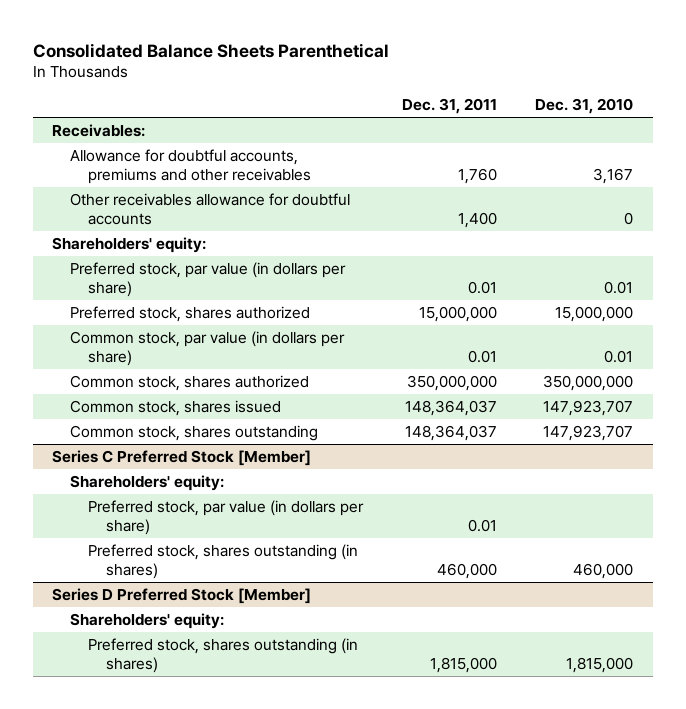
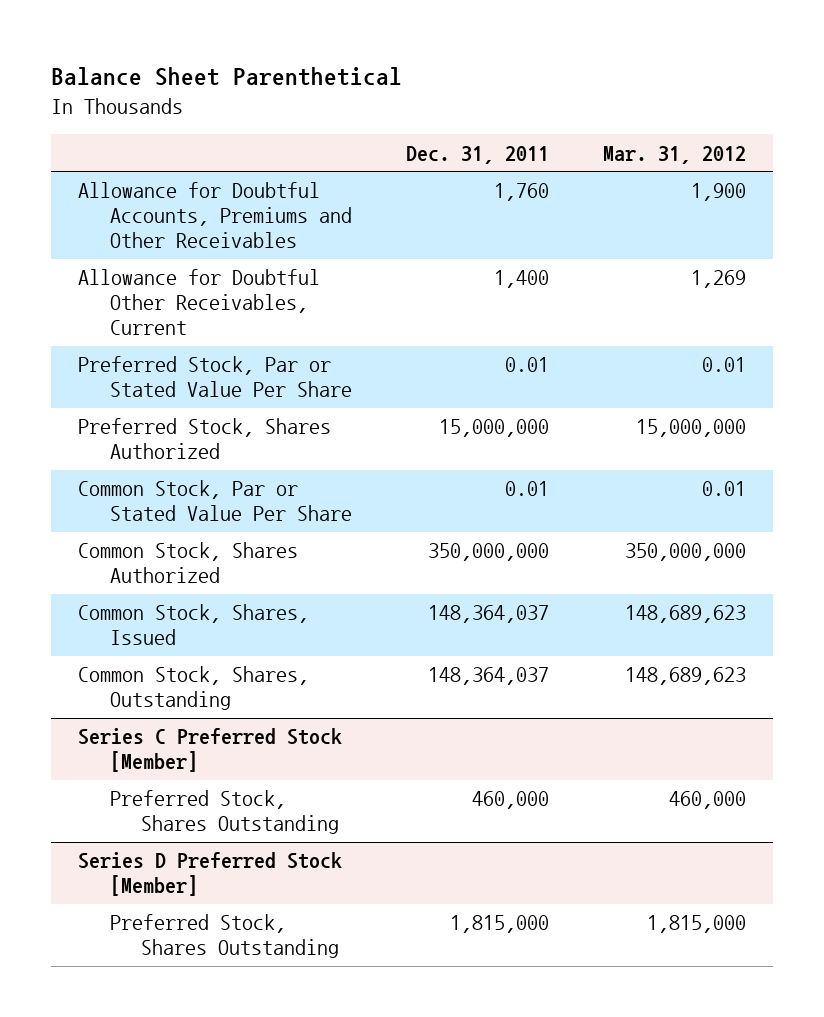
[32,42,389,58] Consolidated Balance Sheets Parenthetical -> [50,67,402,87] Balance Sheet Parenthetical
[535,98,634,115] Dec. 31, 2010 -> none
none -> [603,145,747,164] Mar. 31, 2012
[52,123,146,137] Receivables: -> none
[52,236,207,253] Shareholders' equity: -> none
[70,148,312,185] Allowance for doubtful accounts, premiums and other receivables -> [78,182,352,249] Allowance for Doubtful Accounts, Premiums and Other Receivables
[70,192,351,226] Other receivables allowance for doubtful accounts -> [78,269,321,336] Allowance for Doubtful Other Receivables, Current
[70,261,347,298] Preferred stock, par value (in dollars per share) -> [78,356,352,398] Preferred Stock, Par or Stated Value Per Share
[70,305,311,322] Preferred stock, shares authorized -> [78,418,332,460] Preferred Stock, Shares Authorized
[70,330,346,367] Common stock, par value (in dollars per share) -> [78,480,352,522] Common Stock, Par or Stated Value Per Share
[70,374,310,391] Common stock, shares authorized -> [78,542,299,584] Common Stock, Shares Authorized
[70,399,282,416] Common stock, shares issued -> [78,604,310,646] Common Stock, Shares, Issued
[70,424,319,441] Common stock, shares outstanding -> [78,666,310,711] Common Stock, Shares, Outstanding
[70,474,225,491] Shareholders' equity: -> none
[88,499,365,536] Preferred stock, par value (in dollars per share) -> none
[88,543,359,580] Preferred stock, shares outstanding (in shares) -> [109,790,340,835] Preferred Stock, Shares Outstanding
[70,612,225,629] Shareholders' equity: -> none
[88,637,359,674] Preferred stock, shares outstanding (in shares) -> [109,914,340,959] Preferred Stock, Shares Outstanding

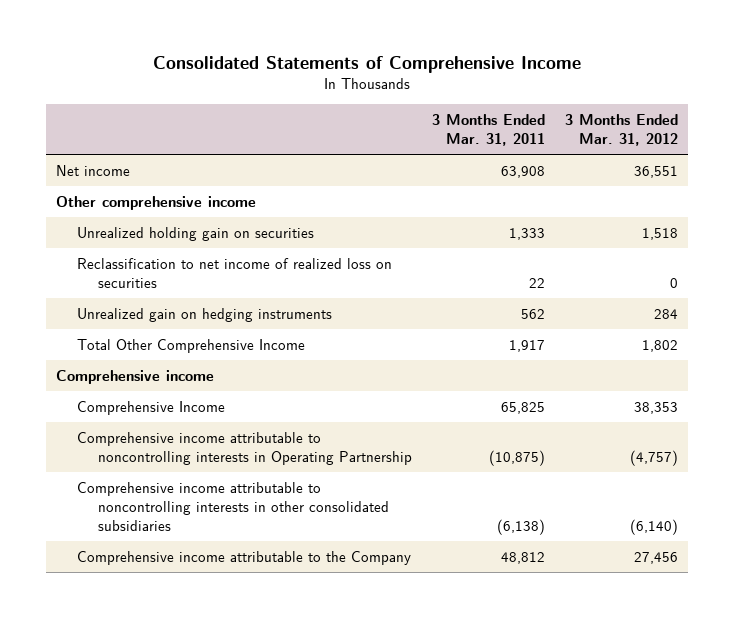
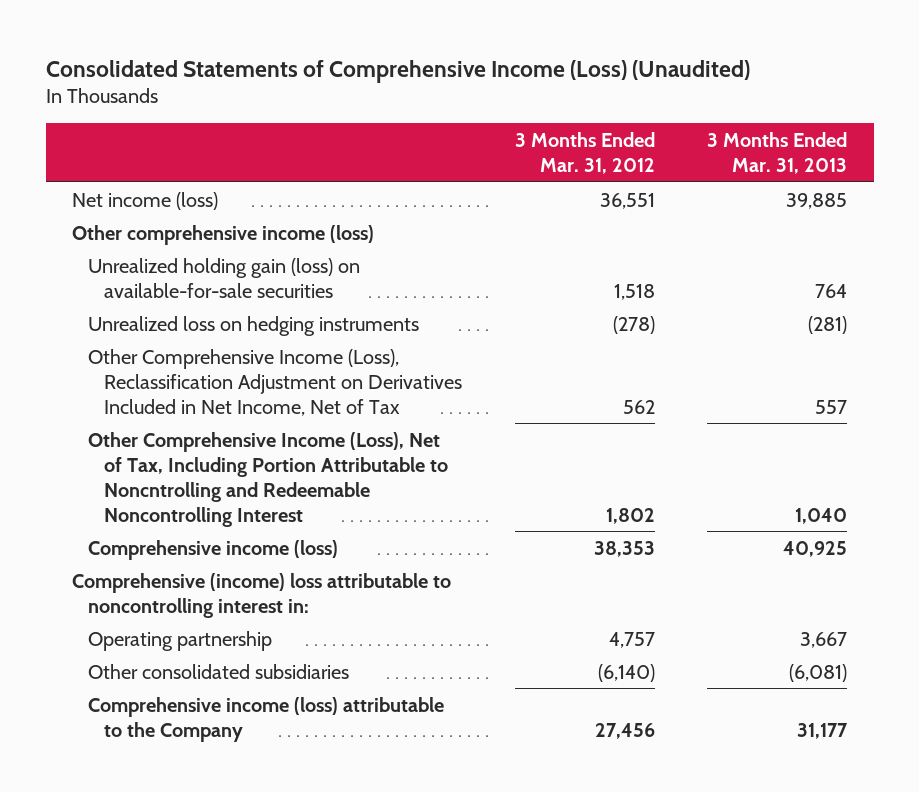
[152,55,581,73] Consolidated Statements of Comprehensive Income -> [45,59,750,83] Consolidated Statements of Comprehensive Income (Loss) (Unaudited)
[432,114,546,147] 3 Months Ended Mar. 31, 2011 -> none
none -> [707,131,848,175] 3 Months Ended Mar. 31, 2013
[77,257,393,288] Reclassification to net income of realized loss on securities -> none
[55,369,214,384] Comprehensive income -> none
[55,164,130,176] Net income -> [71,191,218,210] Net income (loss)
[55,195,256,210] Other comprehensive income -> [71,224,374,245] Other comprehensive income (loss)
[77,226,315,241] Unrealized holding gain on securities -> [88,257,361,298] Unrealized holding gain (loss) on available-for-sale securities
[77,307,333,322] Unrealized gain on hedging instruments -> [88,315,420,336] Unrealized loss on hedging instruments
[654,308,679,319] 284 -> [612,315,655,334] (278)
none -> [88,348,463,416] Other Comprehensive Income (Loss), Reclassification Adjustment on Derivatives Included in Net Income, Net of Tax
[77,338,306,353] Total Other Comprehensive Income -> [88,431,449,527] Other Comprehensive Income (Loss), Net of Tax, Including Portion Attributable to Noncntrolling and Redeemable Noncontrolling Interest
[77,400,226,415] Comprehensive Income -> [88,539,339,560] Comprehensive income (loss)
none -> [71,572,451,618] Comprehensive (income) loss attributable to noncontrolling interest in:
[77,431,413,465] Comprehensive income attributable to noncontrolling interests in Operating Partnership -> [88,630,273,651] Operating partnership
[630,449,679,466] (4,757) -> [608,631,655,648] 4,757
[77,481,390,532] Comprehensive income attributable to noncontrolling interests in other consolidated subsidiaries -> [88,663,350,679] Other consolidated subsidiaries
[77,550,412,565] Comprehensive income attributable to the Company -> [88,696,445,742] Comprehensive income (loss) attributable to the Company

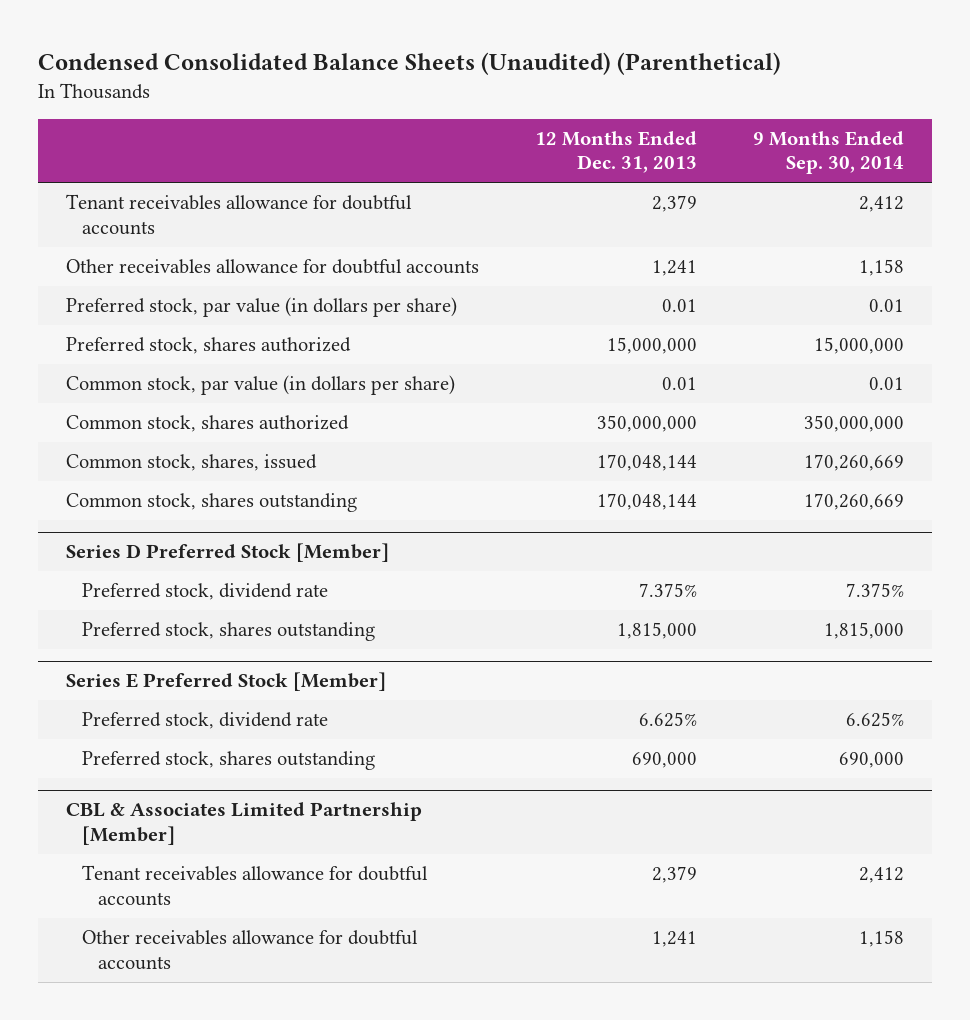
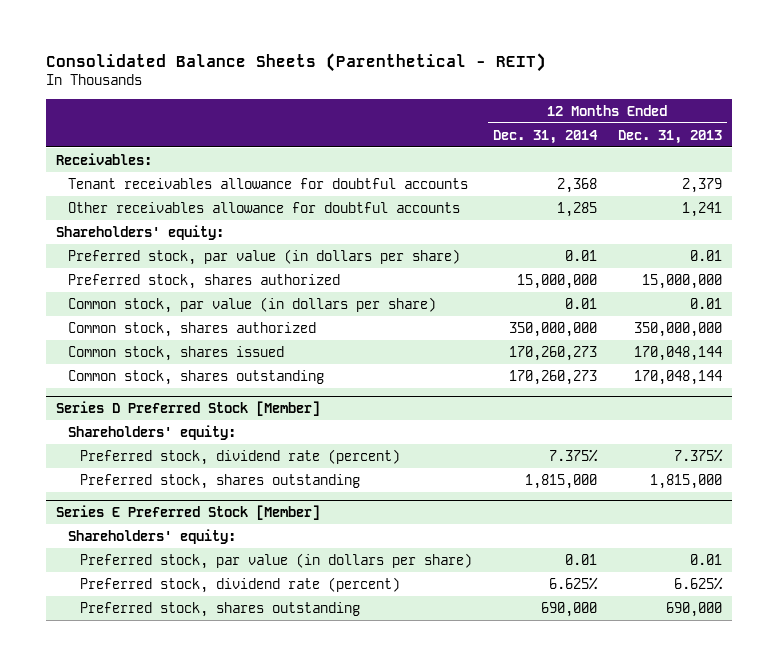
[37,51,781,75] Condensed Consolidated Balance Sheets (Unaudited) (Parenthetical) -> [45,52,546,72] Consolidated Balance Sheets (Parenthetical - REIT)
[753,131,905,175] 9 Months Ended Sep. 30, 2014 -> none
none -> [492,129,598,144] Dec. 31, 2014
none -> [56,152,153,165] Receivables:
none -> [56,224,225,240] Shareholders' equity:
[65,454,317,472] Common stock, shares, issued -> [68,345,285,361] Common stock, shares issued
none -> [68,424,237,440] Shareholders' equity:
[81,583,328,601] Preferred stock, dividend rate -> [80,448,401,465] Preferred stock, dividend rate (percent)
none -> [68,528,237,544] Shareholders' equity:
none -> [80,552,473,569] Preferred stock, par value (in dollars per share)
[81,712,328,730] Preferred stock, dividend rate -> [80,576,401,593] Preferred stock, dividend rate (percent)
[65,802,422,845] CBL & Associates Limited Partnership [Member] -> none
[81,865,428,906] Tenant receivables allowance for doubtful accounts -> none
[81,930,418,970] Other receivables allowance for doubtful accounts -> none

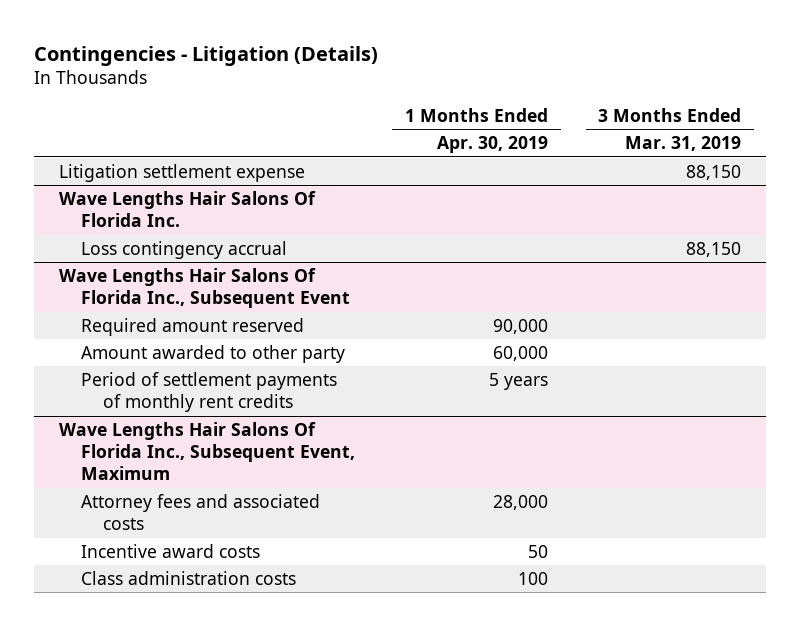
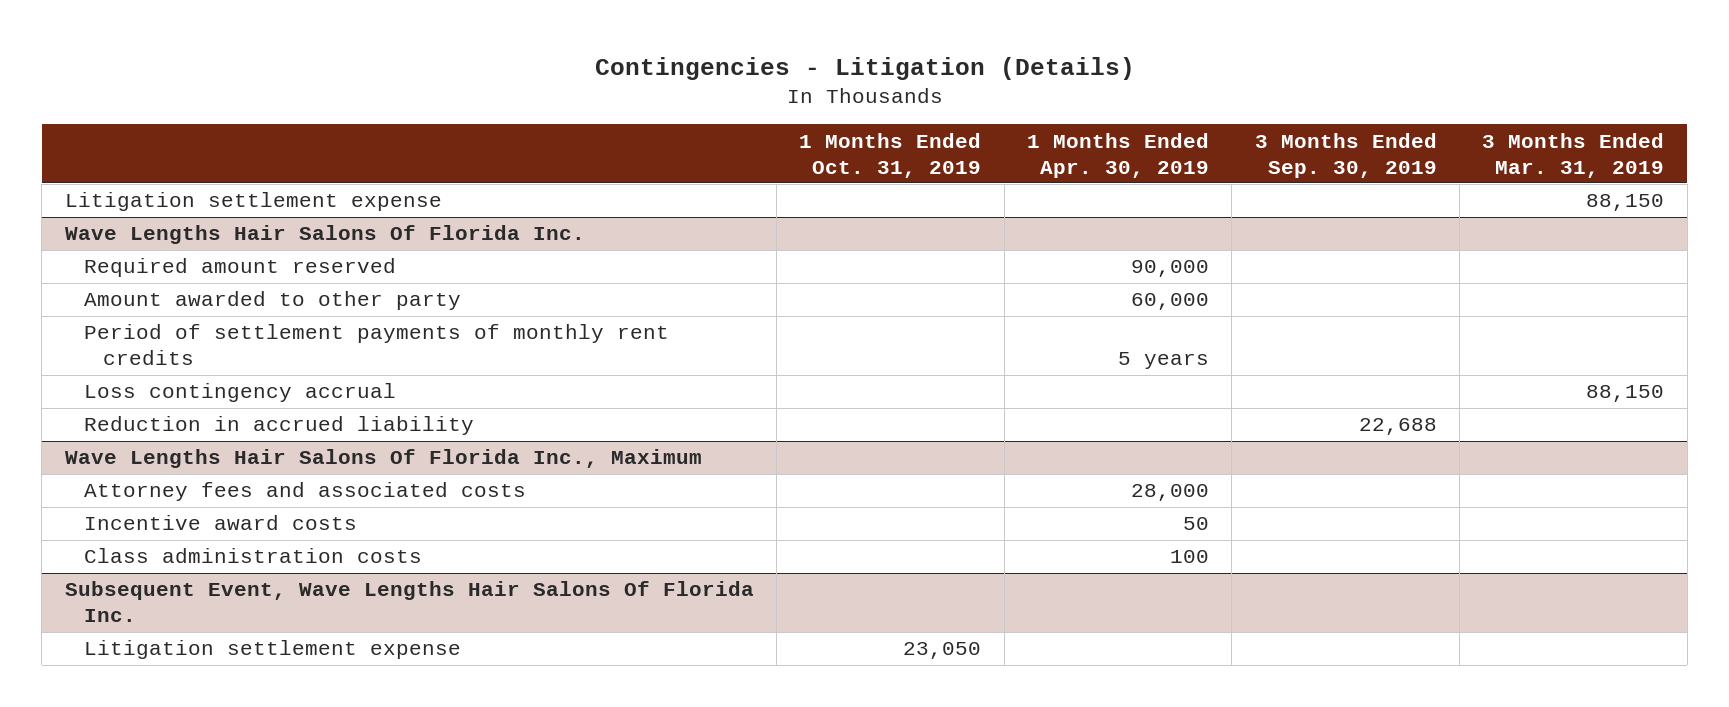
none -> [799,132,982,178] 1 Months Ended Oct. 31, 2019
none -> [1254,132,1437,178] 3 Months Ended Sep. 30, 2019
[59,267,350,309] Wave Lengths Hair Salons Of Florida Inc., Subsequent Event -> none
[80,240,287,259] Loss contingency accrual -> [84,383,397,403] Loss contingency accrual
none -> [84,416,475,436] Reduction in accrued liability
[59,421,355,481] Wave Lengths Hair Salons Of Florida Inc., Subsequent Event, Maximum -> [64,449,702,469] Wave Lengths Hair Salons Of Florida Inc., Maximum
none -> [64,581,754,623] Subsequent Event, Wave Lengths Hair Salons Of Florida Inc.
none -> [84,640,462,660] Litigation settlement expense

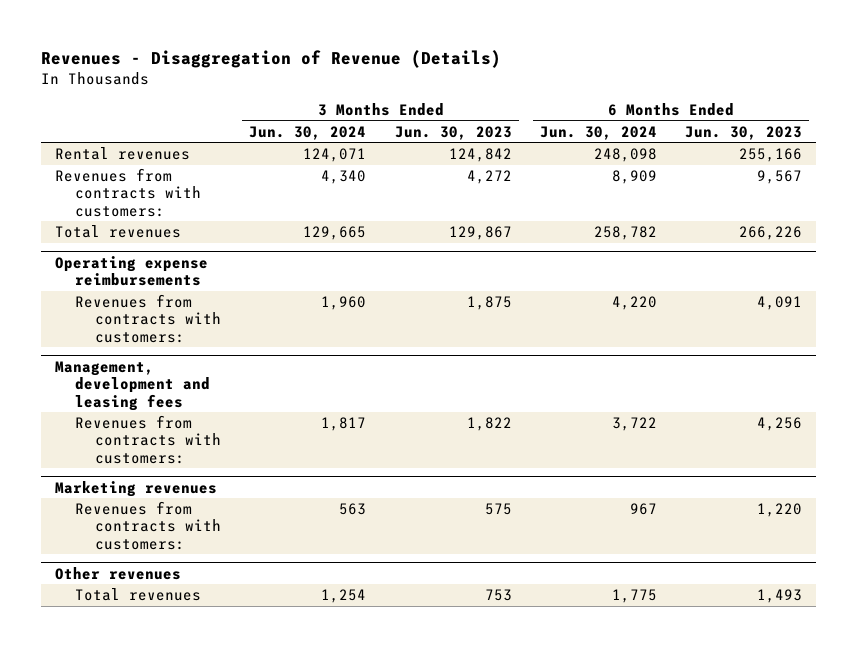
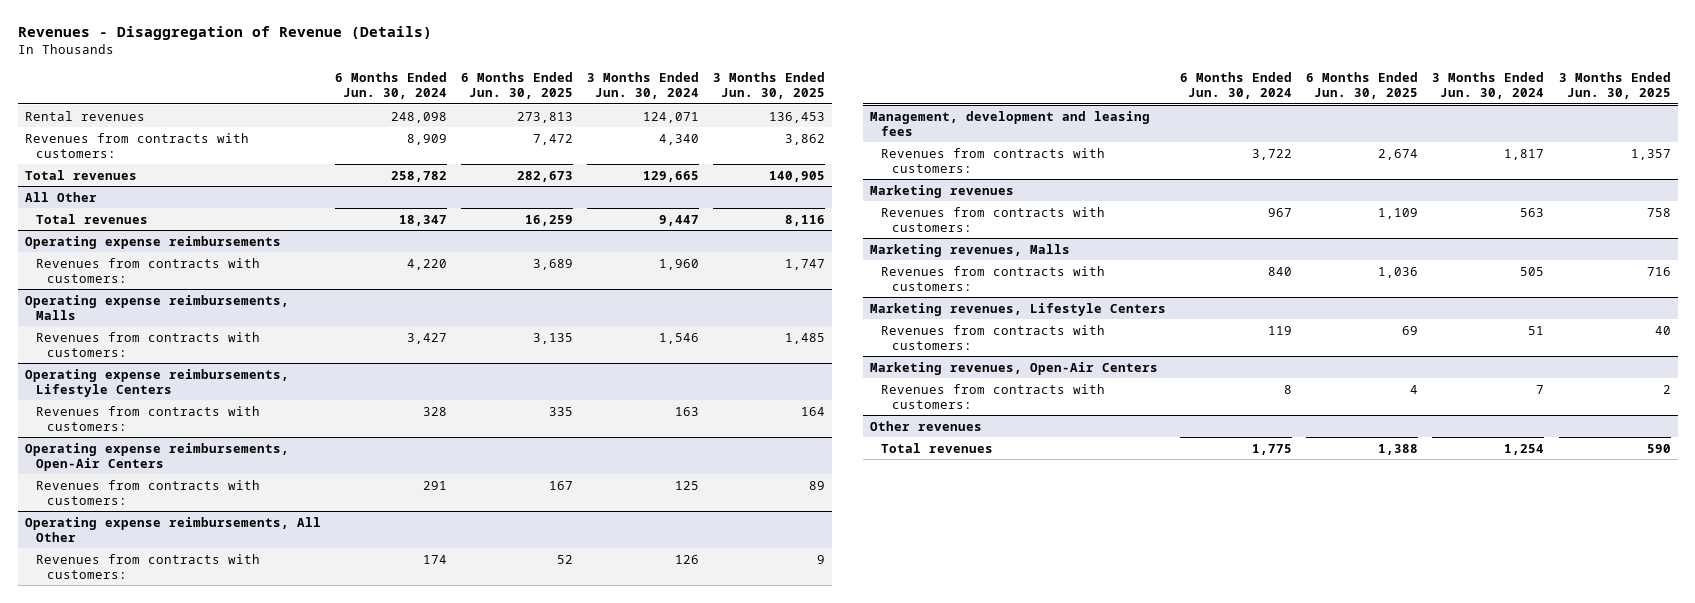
[394,125,512,140] Jun. 30, 2023 -> none
[685,125,803,140] Jun. 30, 2023 -> none
none -> [460,72,573,100] 6 Months Ended Jun. 30, 2025
none -> [712,72,825,100] 3 Months Ended Jun. 30, 2025
none -> [24,191,97,202] All Other
none -> [35,213,148,224] Total revenues
none -> [24,294,289,320] Operating expense reimbursements, Malls
none -> [35,331,260,357] Revenues from contracts with customers:
none -> [24,368,289,397] Operating expense reimbursements, Lifestyle Centers
none -> [35,405,260,431] Revenues from contracts with customers:
none -> [24,442,289,471] Operating expense reimbursements, Open-Air Centers
none -> [35,479,260,505] Revenues from contracts with customers:
none -> [24,516,321,542] Operating expense reimbursements, All Other
none -> [35,553,260,579] Revenues from contracts with customers:
none -> [870,243,1071,257] Marketing revenues, Malls
none -> [881,265,1106,291] Revenues from contracts with customers:
none -> [870,302,1167,316] Marketing revenues, Lifestyle Centers
none -> [881,324,1106,350] Revenues from contracts with customers:
none -> [870,361,1159,375] Marketing revenues, Open-Air Centers
none -> [881,383,1106,409] Revenues from contracts with customers:

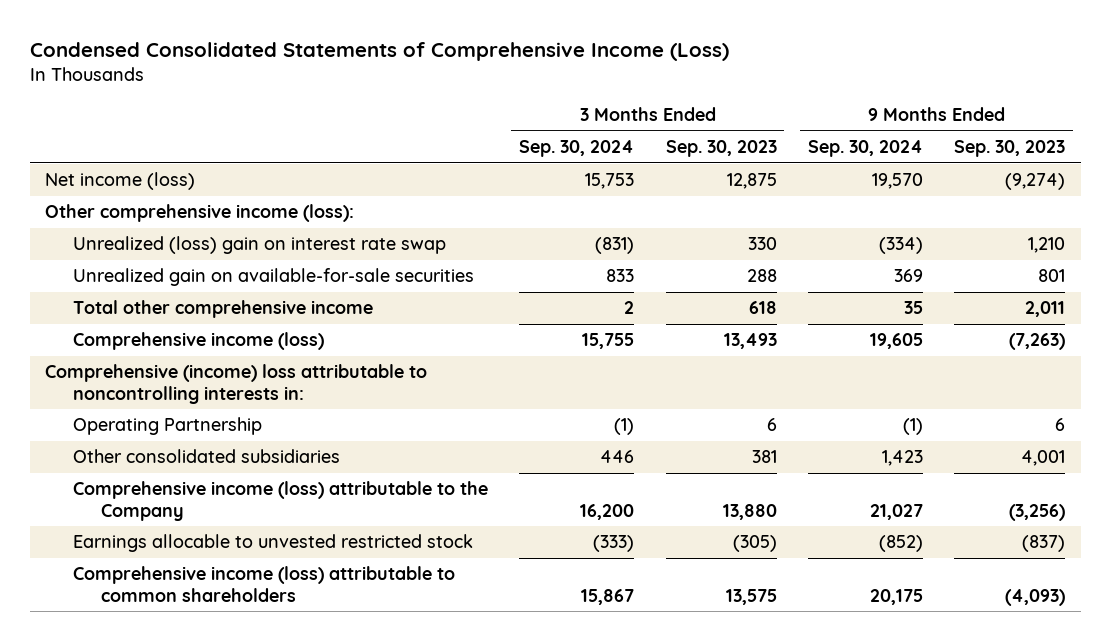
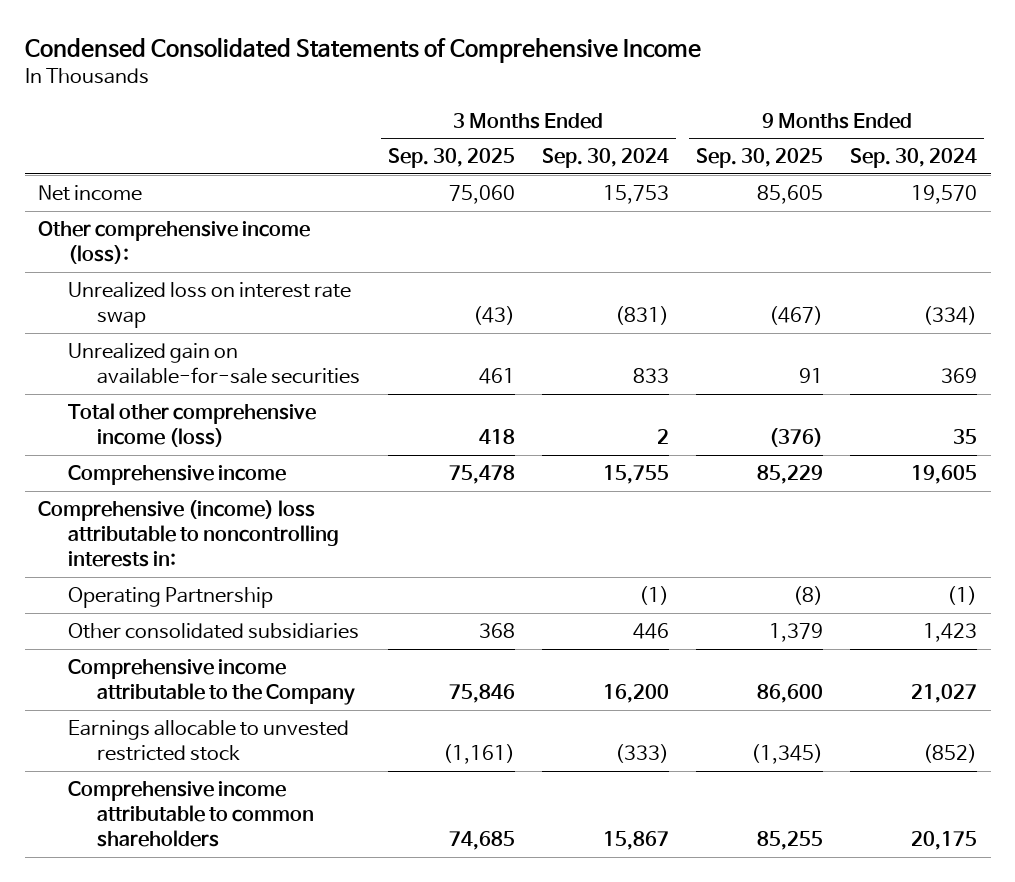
[29,42,729,62] Condensed Consolidated Statements of Comprehensive Income (Loss) -> [24,36,701,63] Condensed Consolidated Statements of Comprehensive Income
[665,140,777,158] Sep. 30, 2023 -> none
[954,140,1066,158] Sep. 30, 2023 -> none
none -> [387,148,515,169] Sep. 30, 2025
none -> [695,148,823,169] Sep. 30, 2025
[45,172,196,191] Net income (loss) -> [38,184,143,201] Net income
[72,236,446,255] Unrealized (loss) gain on interest rate swap -> [67,281,351,329] Unrealized loss on interest rate swap
[72,300,373,319] Total other comprehensive income -> [67,402,316,448] Total other comprehensive income (loss)
[72,332,324,351] Comprehensive income (loss) -> [67,464,286,485] Comprehensive income
[72,481,488,521] Comprehensive income (loss) attributable to the Company -> [67,658,356,706] Comprehensive income attributable to the Company
[72,566,455,602] Comprehensive income (loss) attributable to common shareholders -> [67,780,315,848] Comprehensive income attributable to common shareholders

